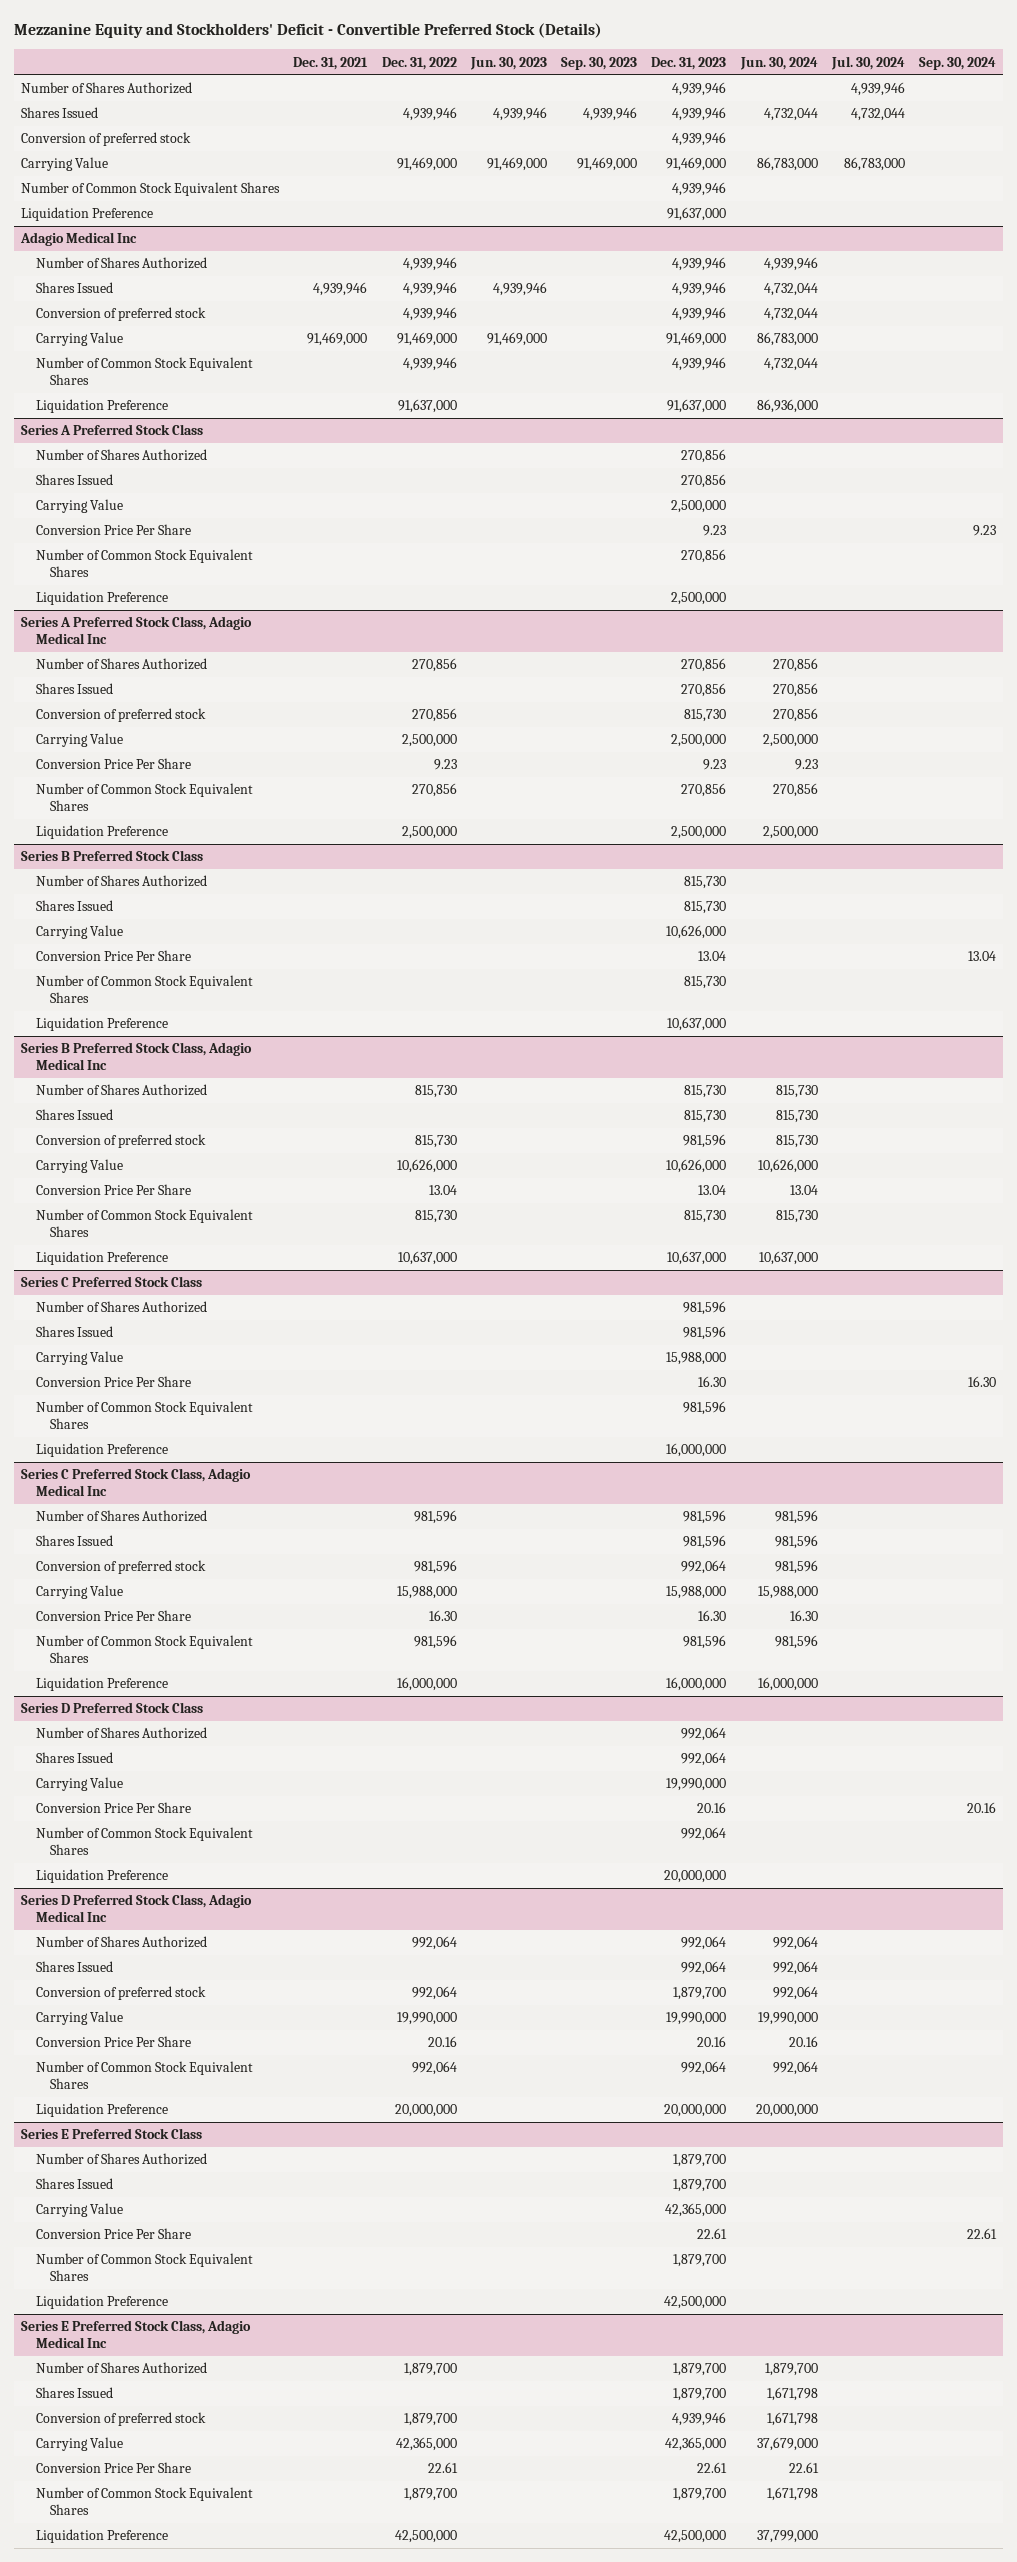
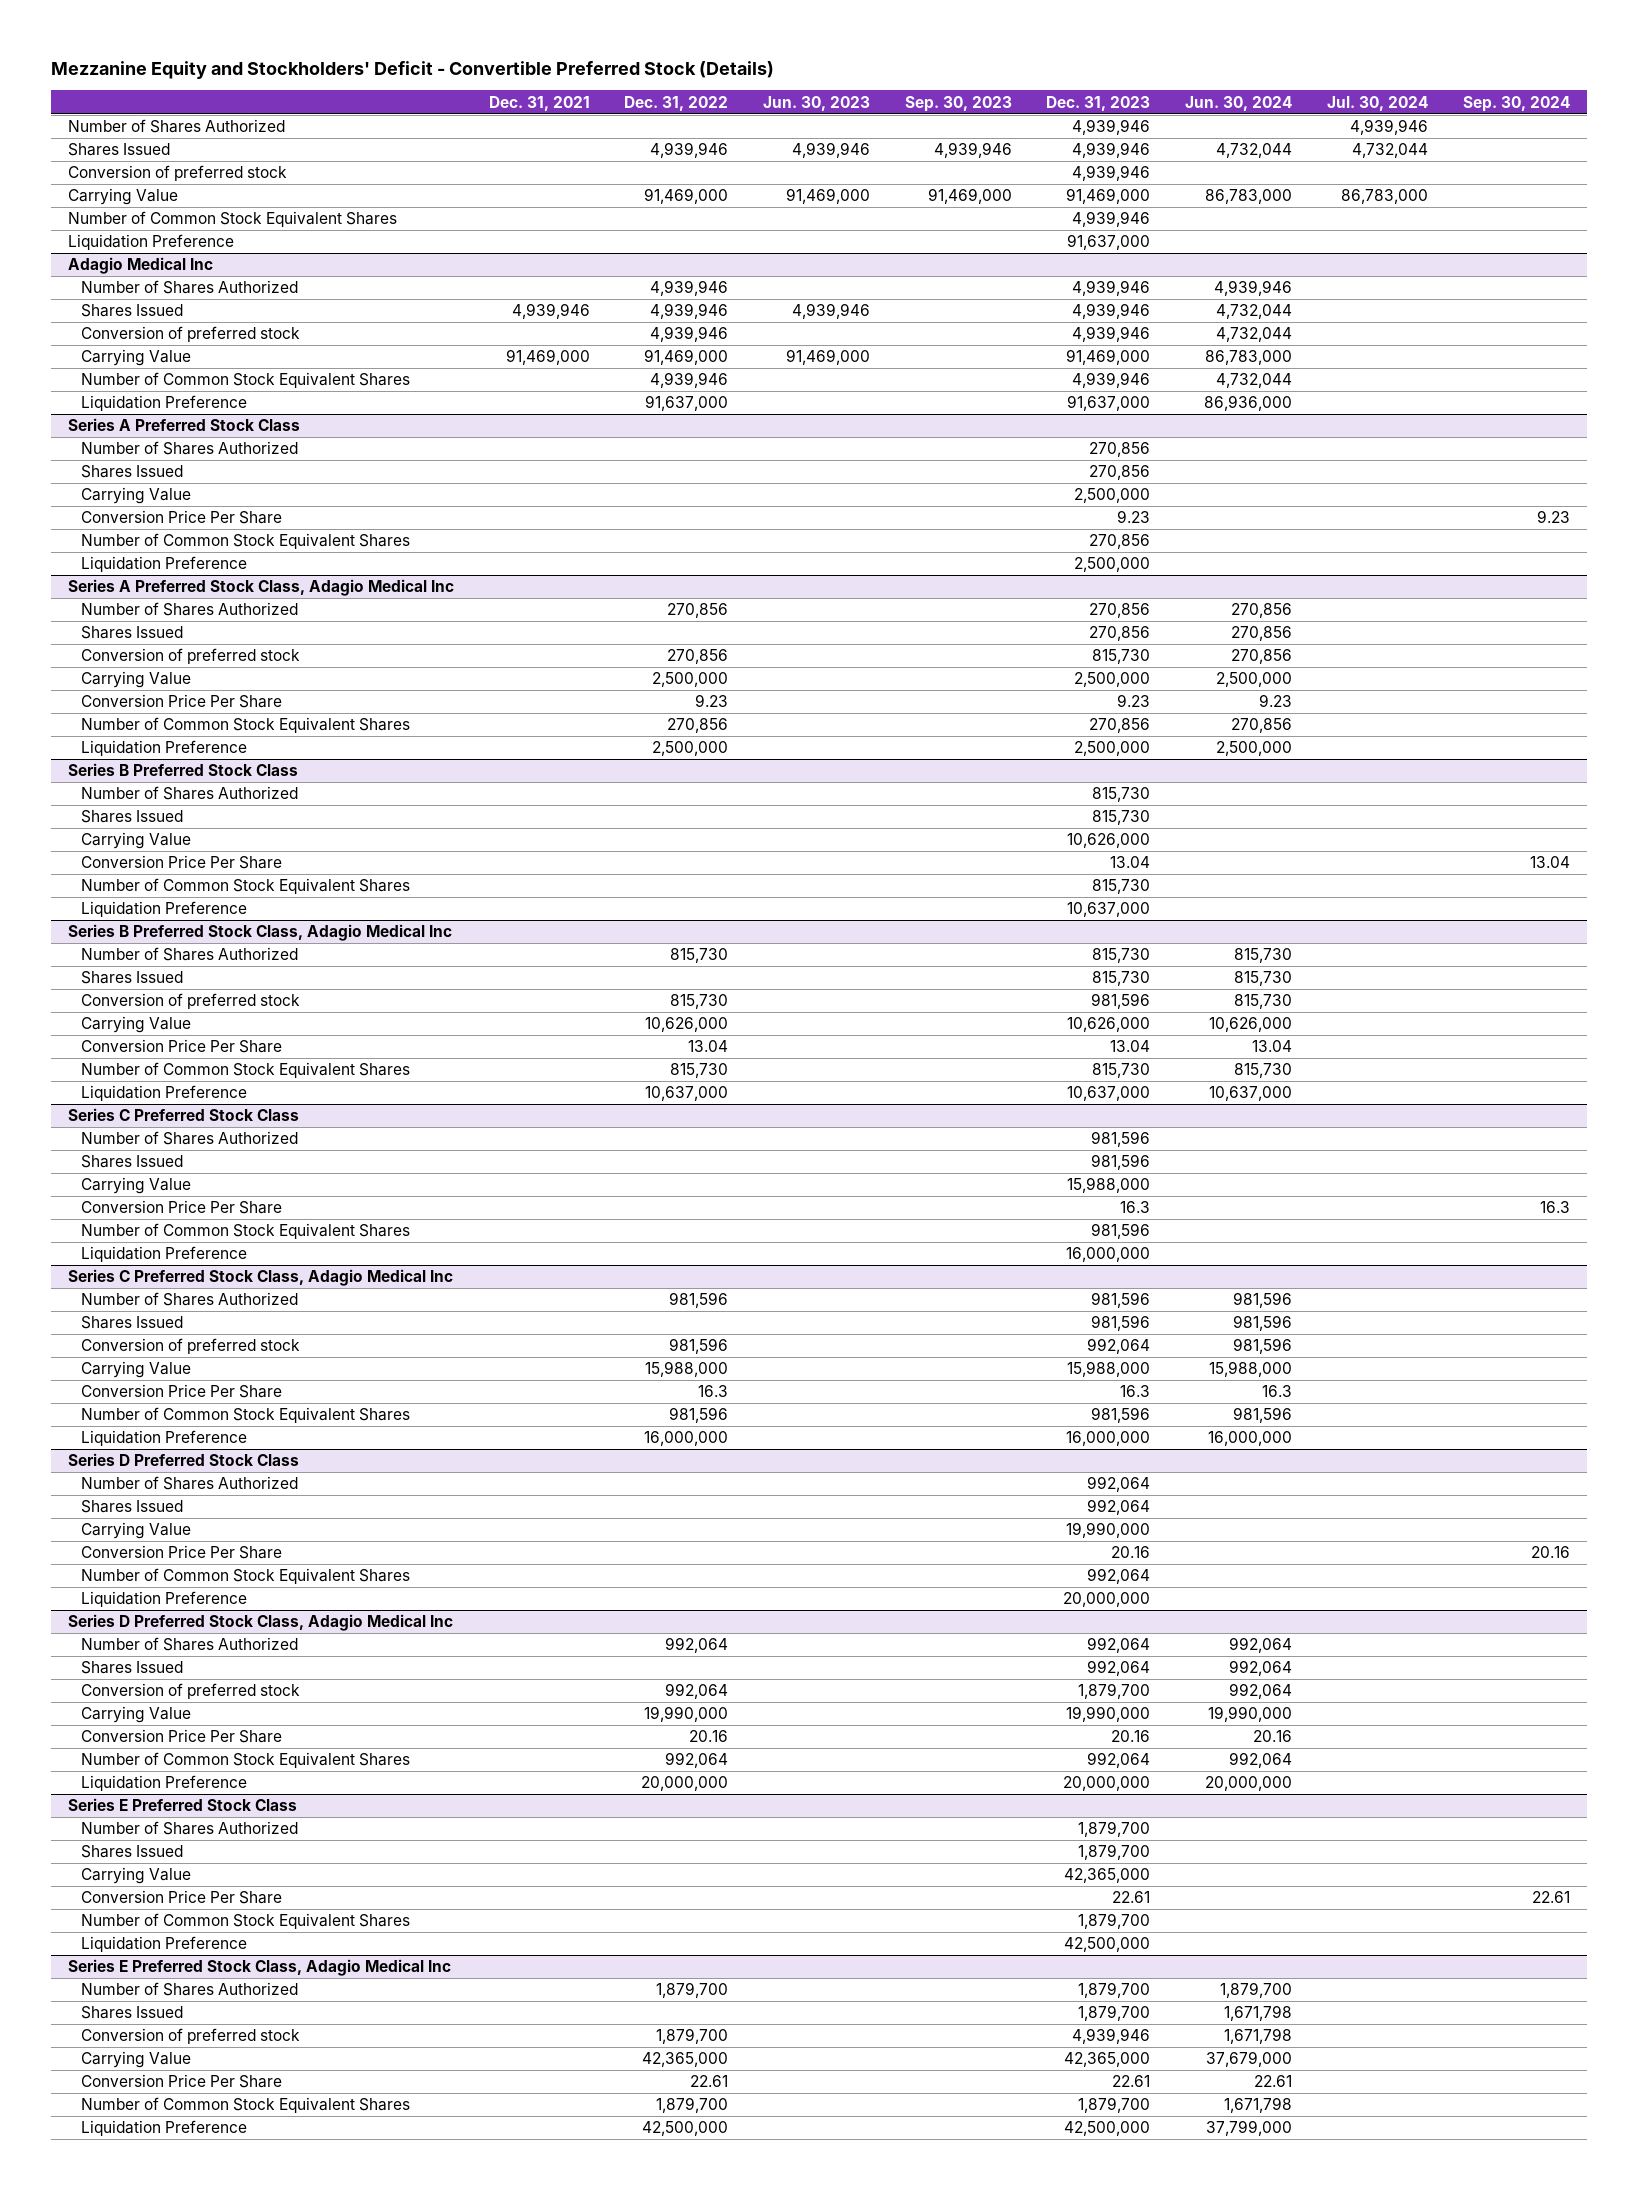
[698,1376,727,1388] 16.30 -> [1120,1201,1151,1214] 16.3
[968,1376,997,1388] 16.30 -> [1539,1201,1570,1214] 16.3
[428,1610,457,1622] 16.30 -> [698,1385,729,1398] 16.3
[698,1610,727,1622] 16.30 -> [1120,1385,1151,1398] 16.3
[789,1610,818,1622] 16.30 -> [1262,1385,1293,1398] 16.3

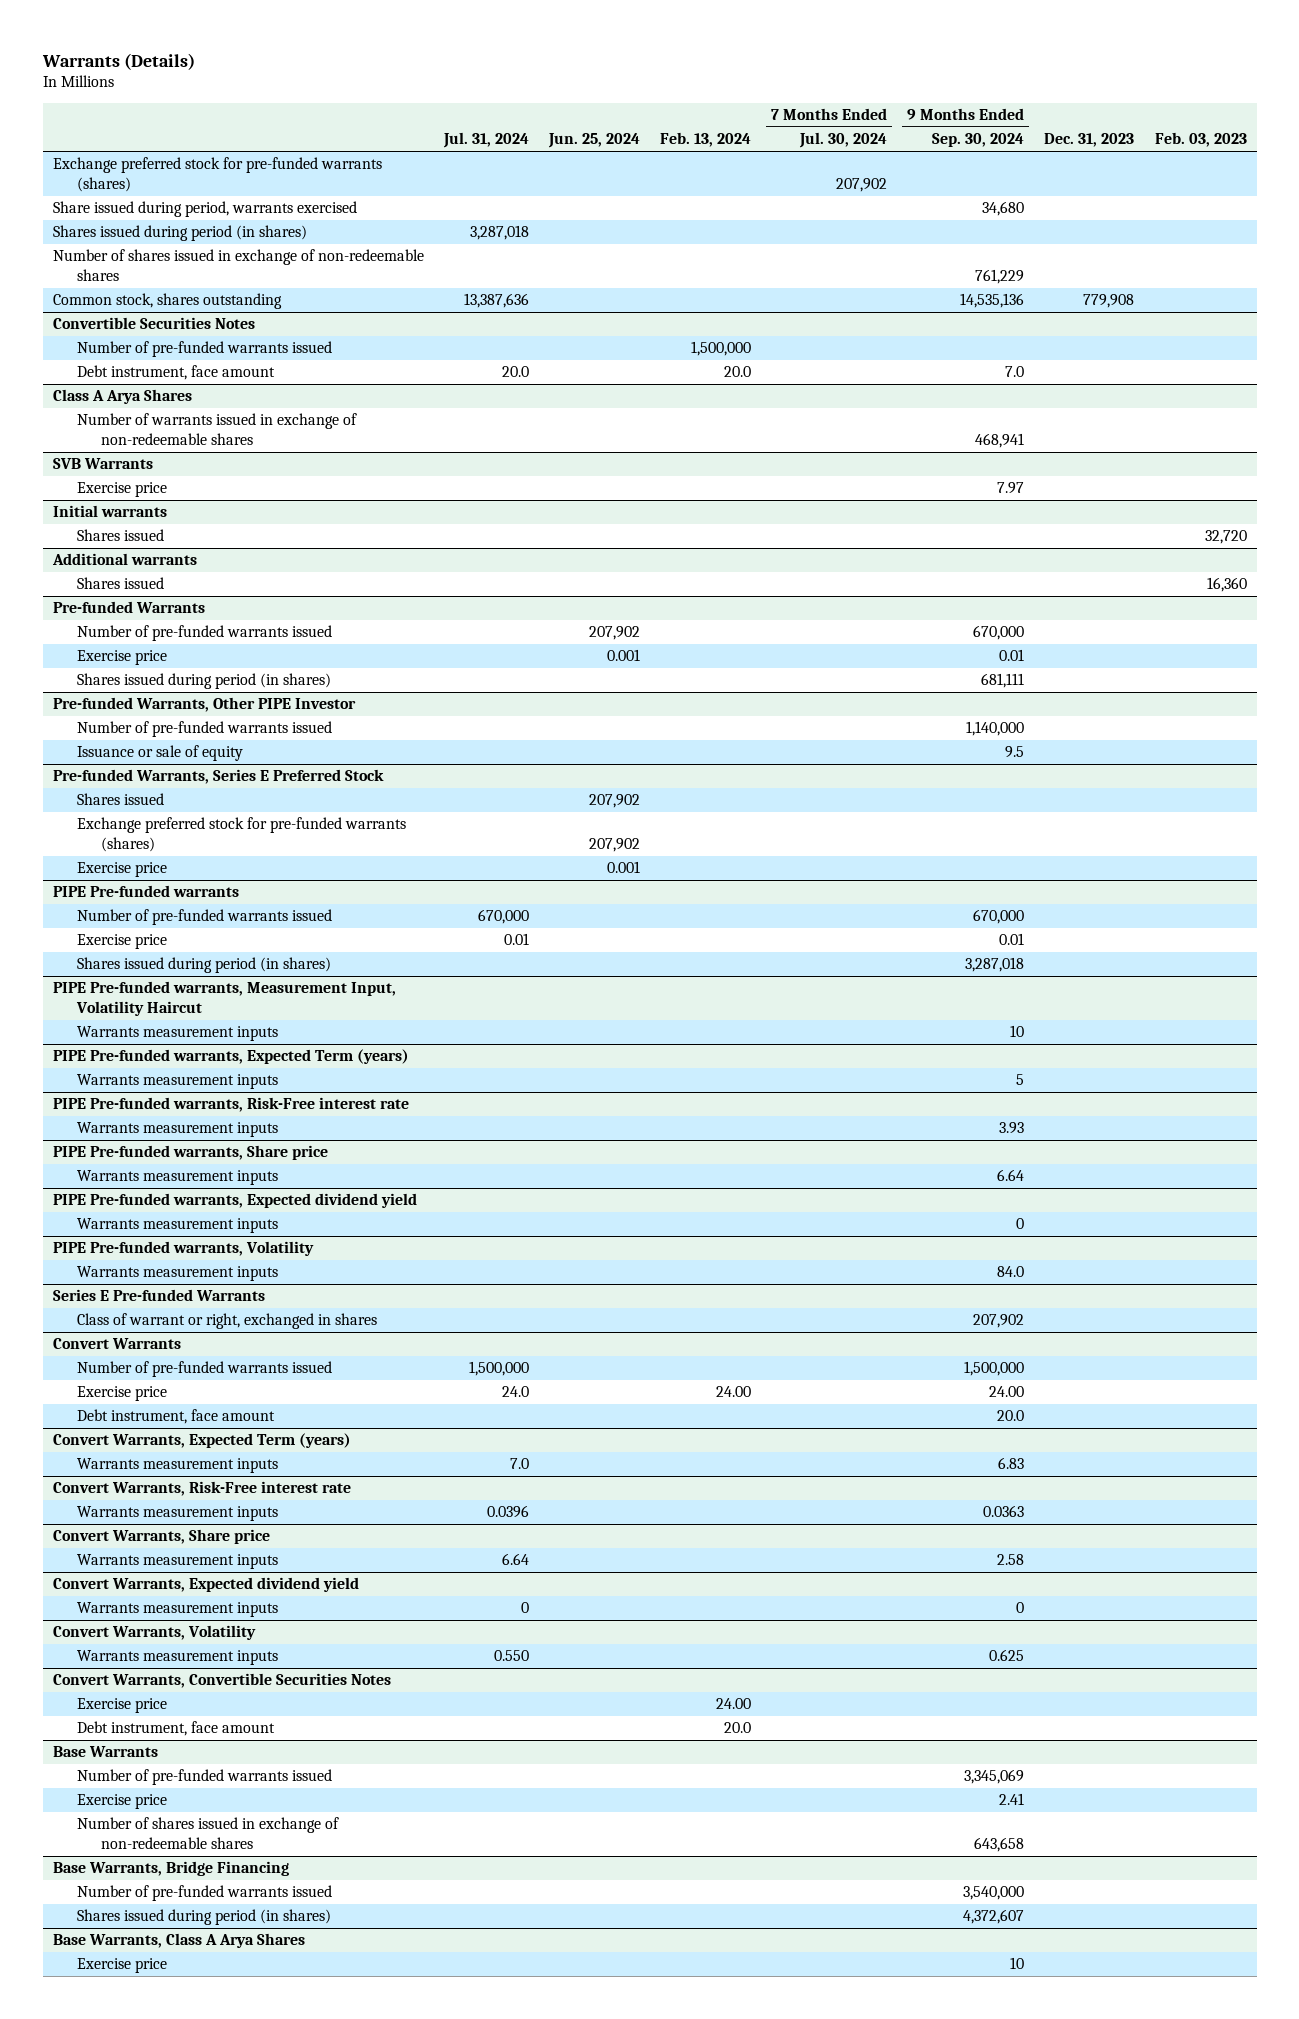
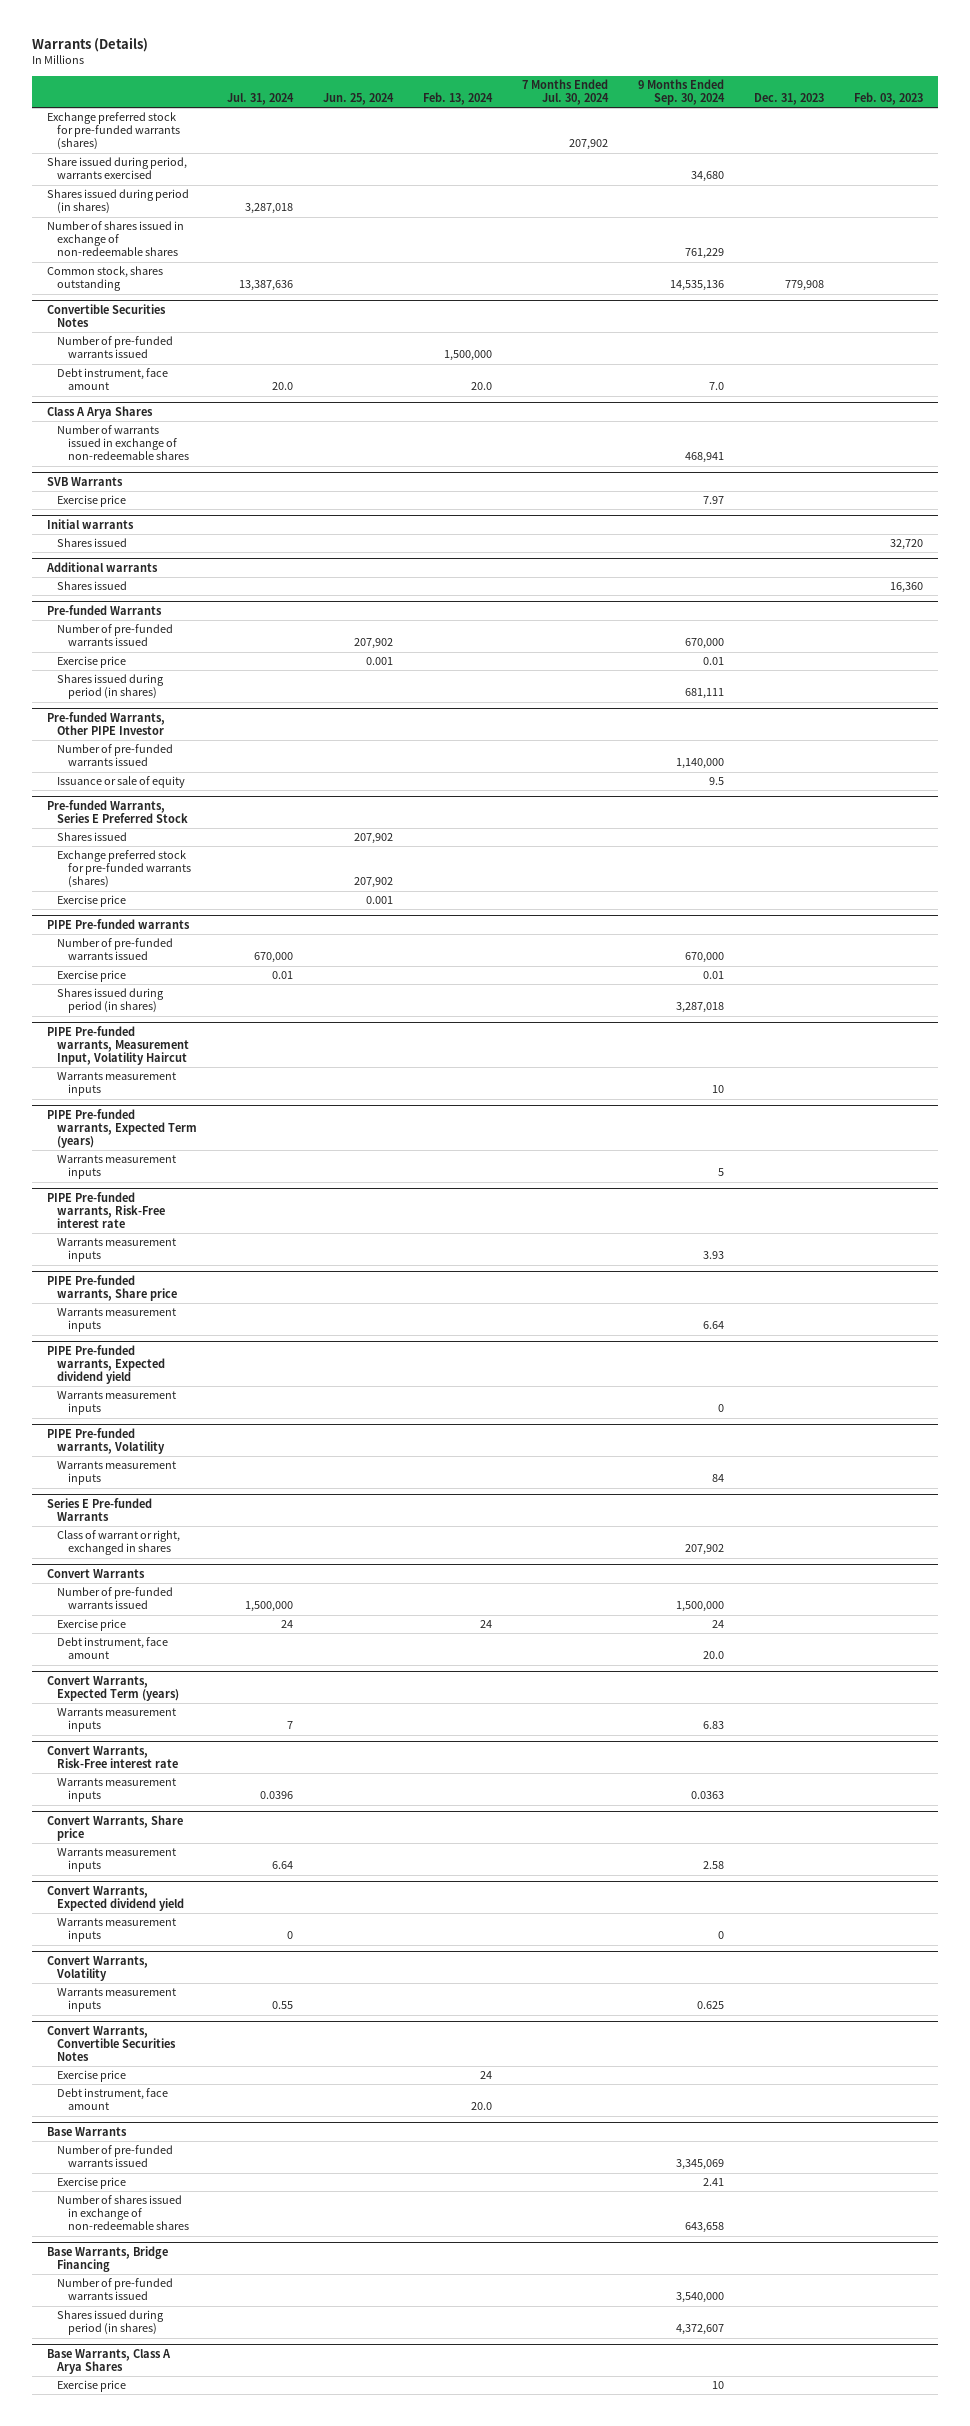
[997,1266,1025,1278] 84.0 -> [712,1474,725,1483] 84
[501,1386,529,1398] 24.0 -> [281,1620,294,1629] 24
[716,1386,752,1398] 24.00 -> [480,1620,493,1629] 24
[989,1386,1025,1398] 24.00 -> [712,1620,725,1629] 24
[509,1458,529,1470] 7.0 -> [287,1721,294,1730] 7
[493,1650,529,1662] 0.550 -> [272,2001,294,2010] 0.55
[716,1698,752,1710] 24.00 -> [480,2071,493,2080] 24

